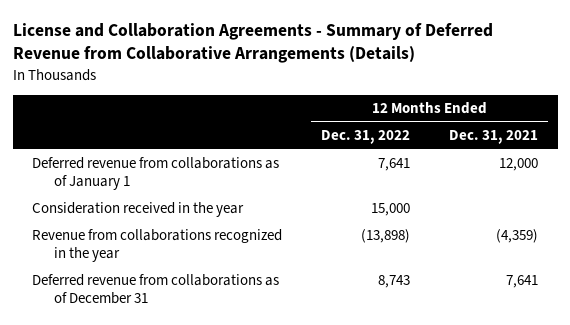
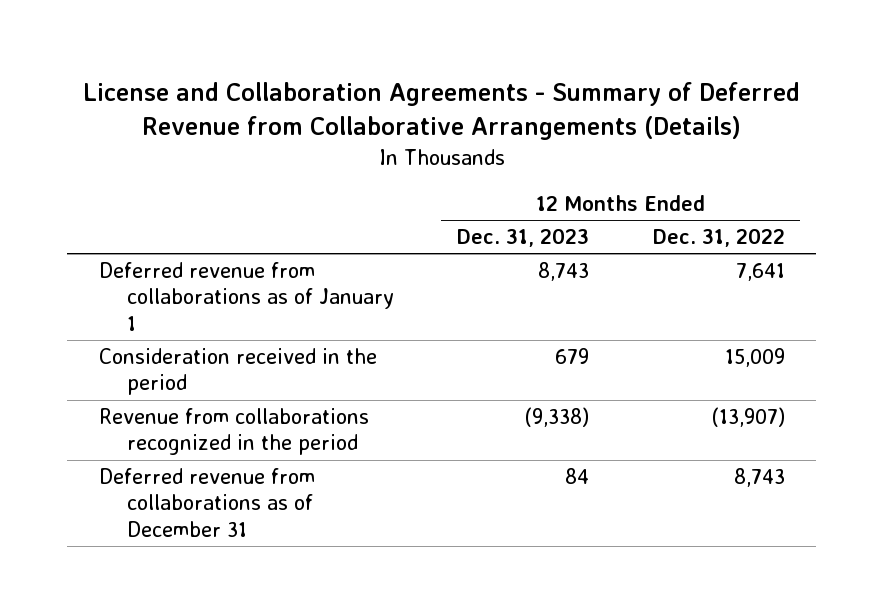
[449,130,539,145] Dec. 31, 2021 -> none
none -> [457,228,590,248] Dec. 31, 2023
[32,202,245,218] Consideration received in the year -> [98,348,377,396] Consideration received in the period
[371,203,411,217] 15,000 -> [724,348,785,368] 15,009
[32,229,283,263] Revenue from collaborations recognized in the year -> [98,408,369,456] Revenue from collaborations recognized in the period
[361,229,411,244] (13,898) -> [710,407,785,428] (13,907)

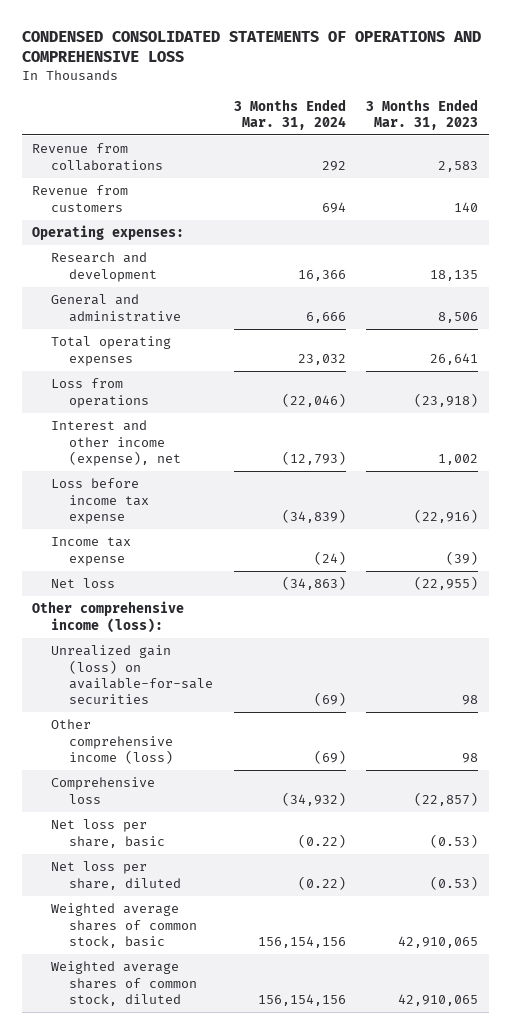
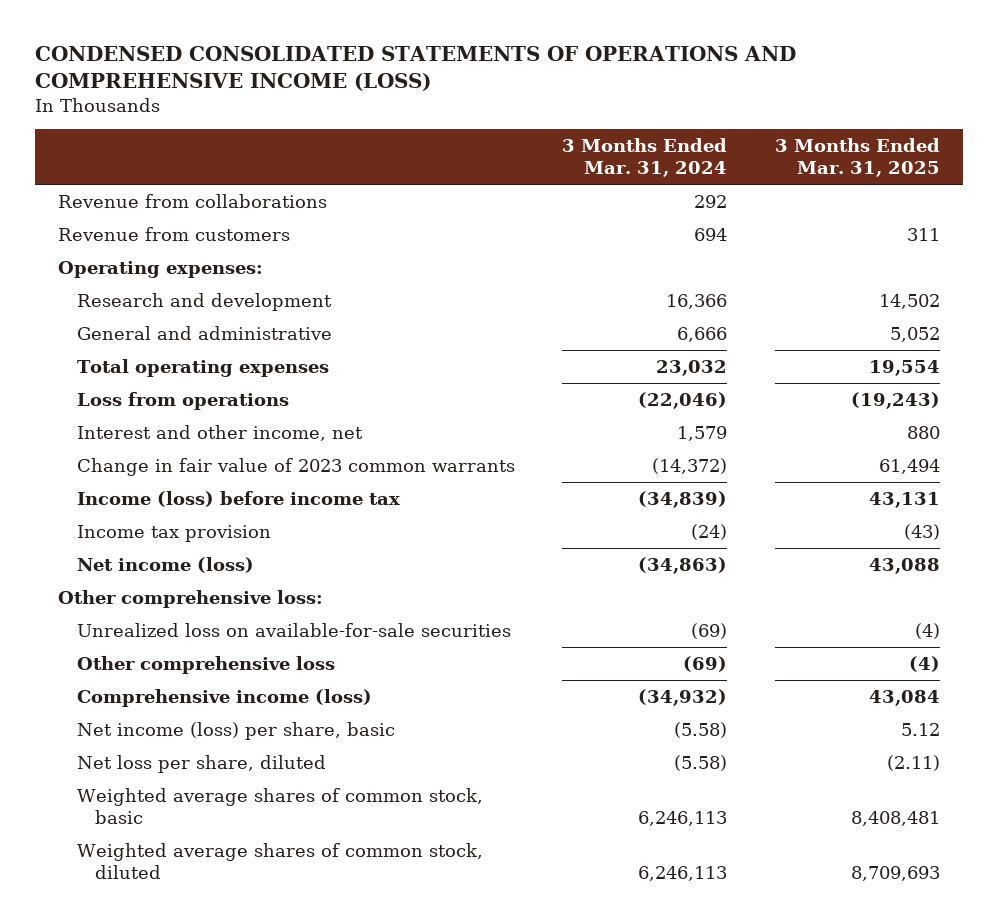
[21,31,481,63] CONDENSED CONSOLIDATED STATEMENTS OF OPERATIONS AND COMPREHENSIVE LOSS -> [34,46,796,92] CONDENSED CONSOLIDATED STATEMENTS OF OPERATIONS AND COMPREHENSIVE INCOME (LOSS)
[366,98,479,130] 3 Months Ended Mar. 31, 2023 -> none
none -> [774,138,940,178] 3 Months Ended Mar. 31, 2025
[50,420,182,466] Interest and other income (expense), net -> [76,425,363,442] Interest and other income, net
[281,450,346,465] (12,793) -> [677,426,728,442] 1,579
none -> [76,458,515,477] Change in fair value of 2023 common warrants
[50,478,150,524] Loss before income tax expense -> [76,491,400,508] Income (loss) before income tax
[50,537,131,566] Income tax expense -> [76,525,271,543] Income tax provision
[50,578,115,589] Net loss -> [76,557,254,574] Net income (loss)
[31,601,184,633] Other comprehensive income (loss): -> [58,590,324,609] Other comprehensive loss:
[50,645,214,705] Unrealized gain (loss) on available-for-sale securities -> [76,623,511,638] Unrealized loss on available-for-sale securities
[50,719,174,764] Other comprehensive income (loss) -> [76,656,335,675] Other comprehensive loss
[50,777,155,804] Comprehensive loss -> [76,689,372,708] Comprehensive income (loss)
[50,819,166,848] Net loss per share, basic -> [76,722,395,741] Net income (loss) per share, basic
[297,833,346,848] (0.22) -> [674,722,728,739] (5.58)
[297,875,346,890] (0.22) -> [674,755,728,772] (5.58)
[257,935,346,948] 156,154,156 -> [638,810,728,826] 6,246,113
[257,993,346,1006] 156,154,156 -> [638,865,728,881] 6,246,113

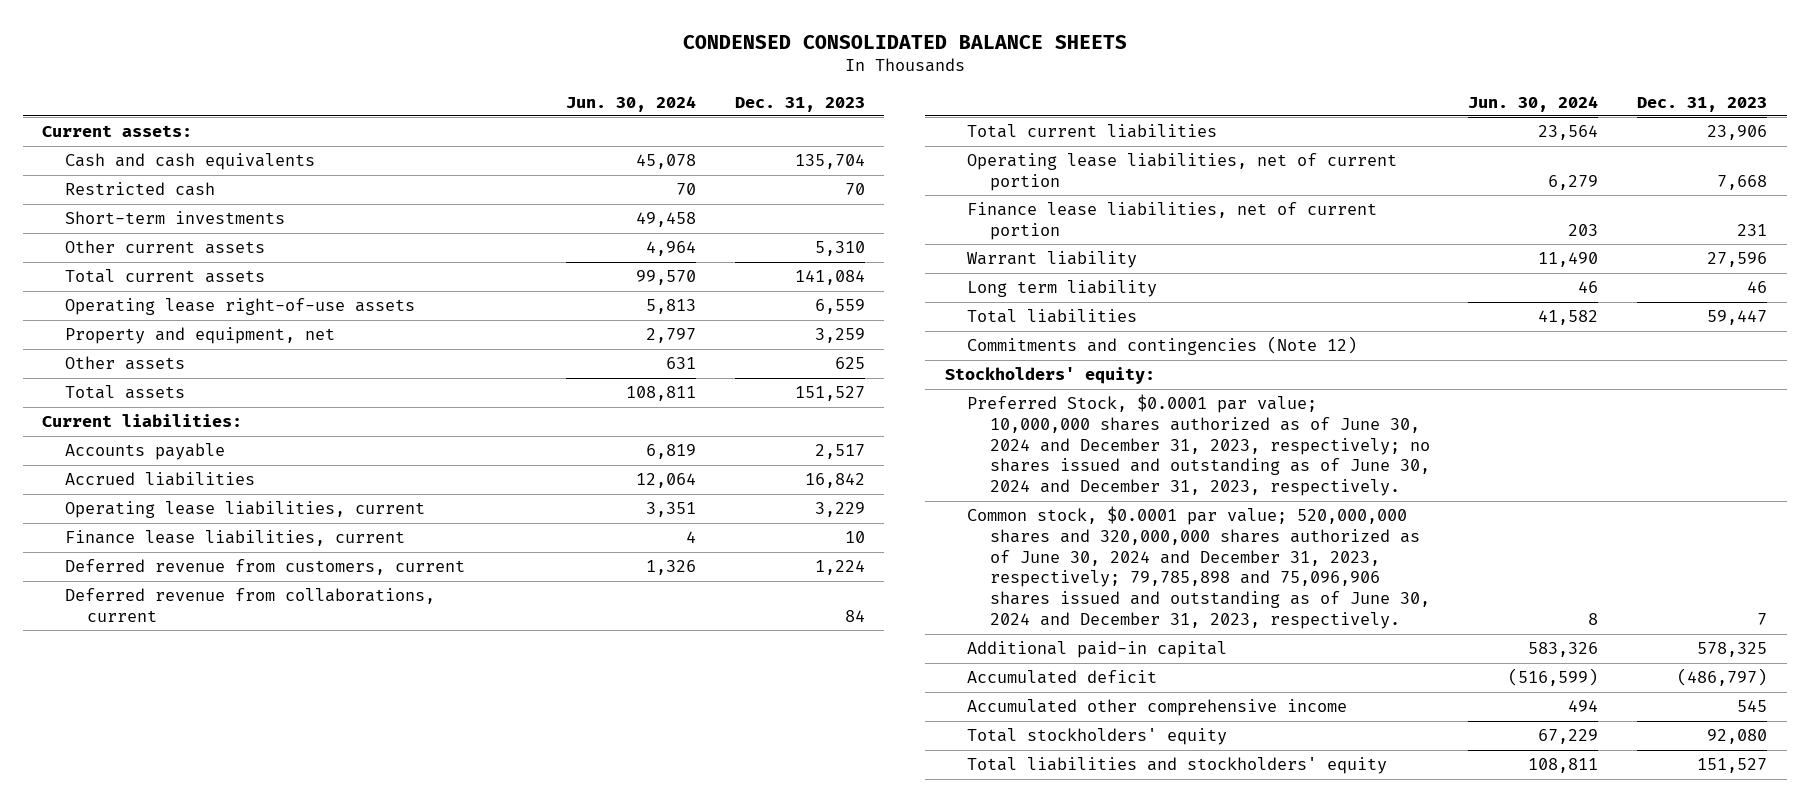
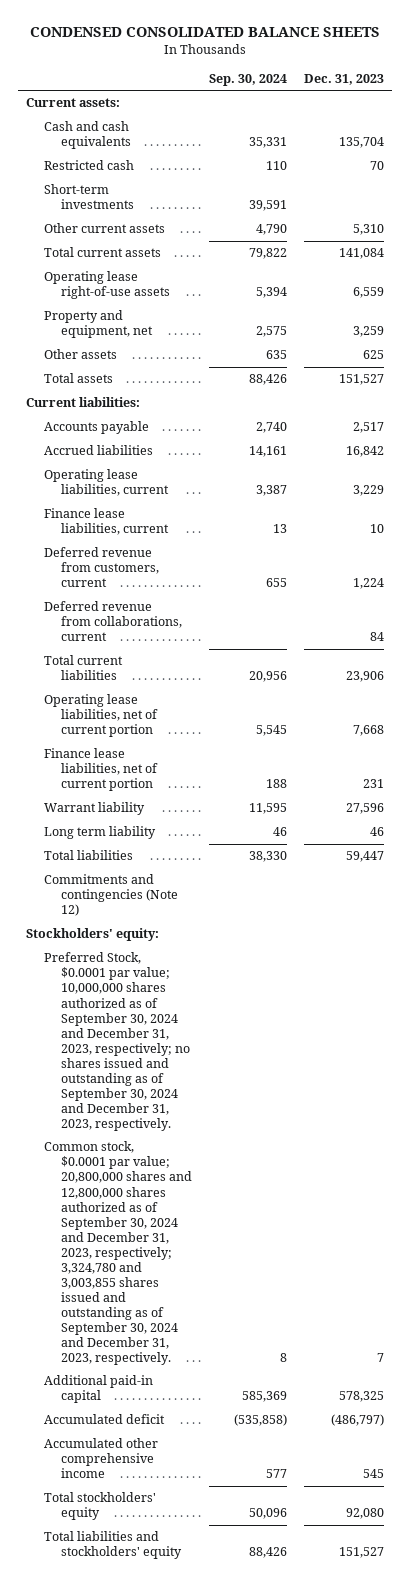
[565,95,696,112] Jun. 30, 2024 -> none
none -> [209,73,288,86] Sep. 30, 2024
[967,394,1430,497] Preferred Stock, $0.0001 par value; 10,000,000 shares authorized as of June 30, 2024 and December 31, 2023, respectively; no shares issued and outstanding as of June 30, 2024 and December 31, 2023, respectively. -> [43,952,191,1131] Preferred Stock, $0.0001 par value; 10,000,000 shares authorized as of September 30, 2024 and December 31, 2023, respectively; no shares issued and outstanding as of September 30, 2024 and December 31, 2023, respectively.
[967,506,1430,630] Common stock, $0.0001 par value; 520,000,000 shares and 320,000,000 shares authorized as of June 30, 2024 and December 31, 2023, respectively; 79,785,898 and 75,096,906 shares issued and outstanding as of June 30, 2024 and December 31, 2023, respectively. -> [43,1141,193,1366] Common stock, $0.0001 par value; 20,800,000 shares and 12,800,000 shares authorized as of September 30, 2024 and December 31, 2023, respectively; 3,324,780 and 3,003,855 shares issued and outstanding as of September 30, 2024 and December 31, 2023, respectively.

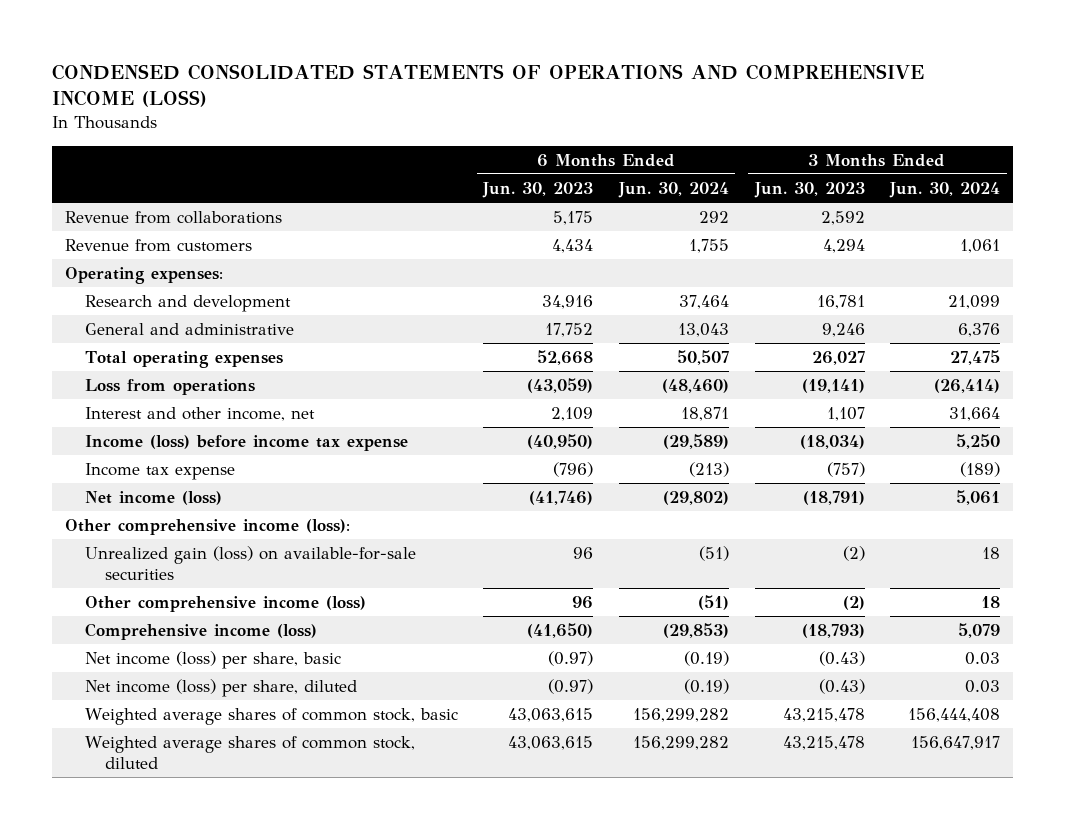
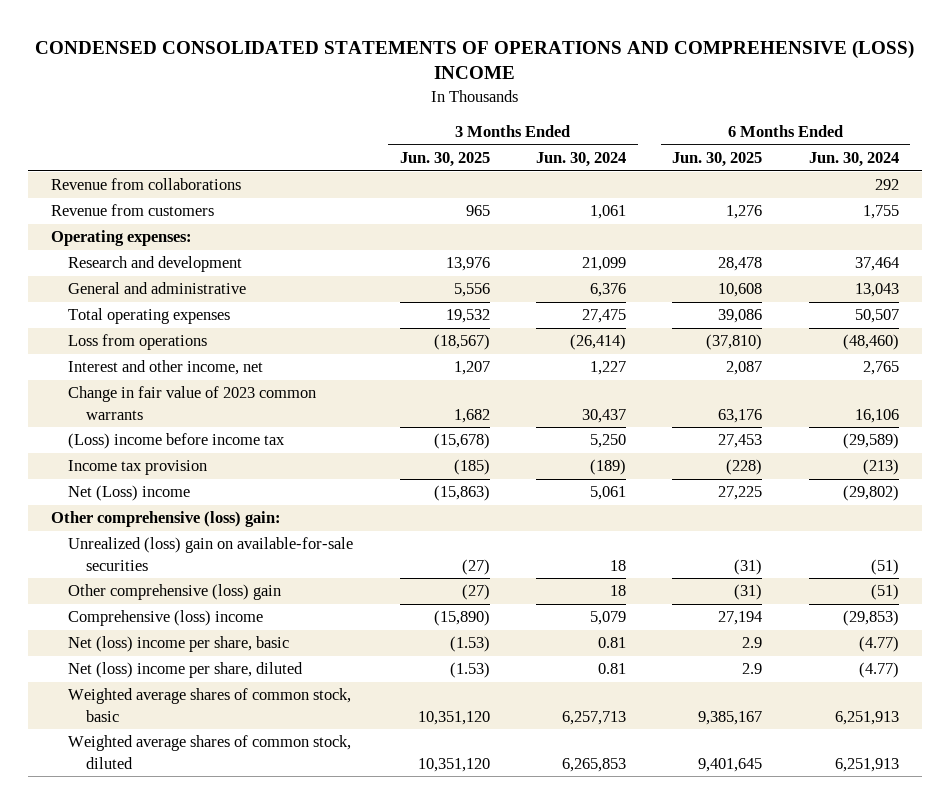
[51,63,924,108] CONDENSED CONSOLIDATED STATEMENTS OF OPERATIONS AND COMPREHENSIVE INCOME (LOSS) -> [35,39,915,80] CONDENSED CONSOLIDATED STATEMENTS OF OPERATIONS AND COMPREHENSIVE (LOSS) INCOME
[482,181,594,198] Jun. 30, 2023 -> none
[753,181,865,198] Jun. 30, 2023 -> none
none -> [399,152,490,168] Jun. 30, 2025
none -> [672,152,763,168] Jun. 30, 2025
[681,407,730,422] 18,871 -> [862,361,899,376] 2,765
[949,407,1001,422] 31,664 -> [590,361,627,376] 1,227
none -> [68,386,317,420] Change in fair value of 2023 common warrants
[84,435,408,452] Income (loss) before income tax expense -> [68,433,286,450] (Loss) income before income tax
[84,463,235,481] Income tax expense -> [68,460,208,476] Income tax provision
[84,491,222,506] Net income (loss) -> [68,485,191,502] Net (Loss) income
[64,519,350,536] Other comprehensive income (loss): -> [51,511,282,528] Other comprehensive (loss) gain:
[84,546,416,581] Unrealized gain (loss) on available-for-sale securities -> [68,537,354,571] Unrealized (loss) gain on available-for-sale securities
[84,596,366,613] Other comprehensive income (loss) -> [68,584,282,601] Other comprehensive (loss) gain
[84,623,317,641] Comprehensive income (loss) -> [68,610,264,627] Comprehensive (loss) income
[84,651,341,670] Net income (loss) per share, basic -> [68,636,290,653] Net (loss) income per share, basic
[684,651,730,667] (0.19) -> [858,636,899,653] (4.77)
[965,652,1001,666] 0.03 -> [598,637,627,649] 0.81
[84,679,357,698] Net income (loss) per share, diluted -> [68,662,304,679] Net (loss) income per share, diluted
[684,679,730,695] (0.19) -> [858,662,899,679] (4.77)
[965,680,1001,694] 0.03 -> [598,663,627,675] 0.81
[633,708,730,723] 156,299,282 -> [834,710,899,725] 6,251,913
[908,708,1001,723] 156,444,408 -> [562,710,627,725] 6,257,713
[633,736,730,751] 156,299,282 -> [834,757,899,772] 6,251,913
[911,736,1001,751] 156,647,917 -> [562,757,627,772] 6,265,853

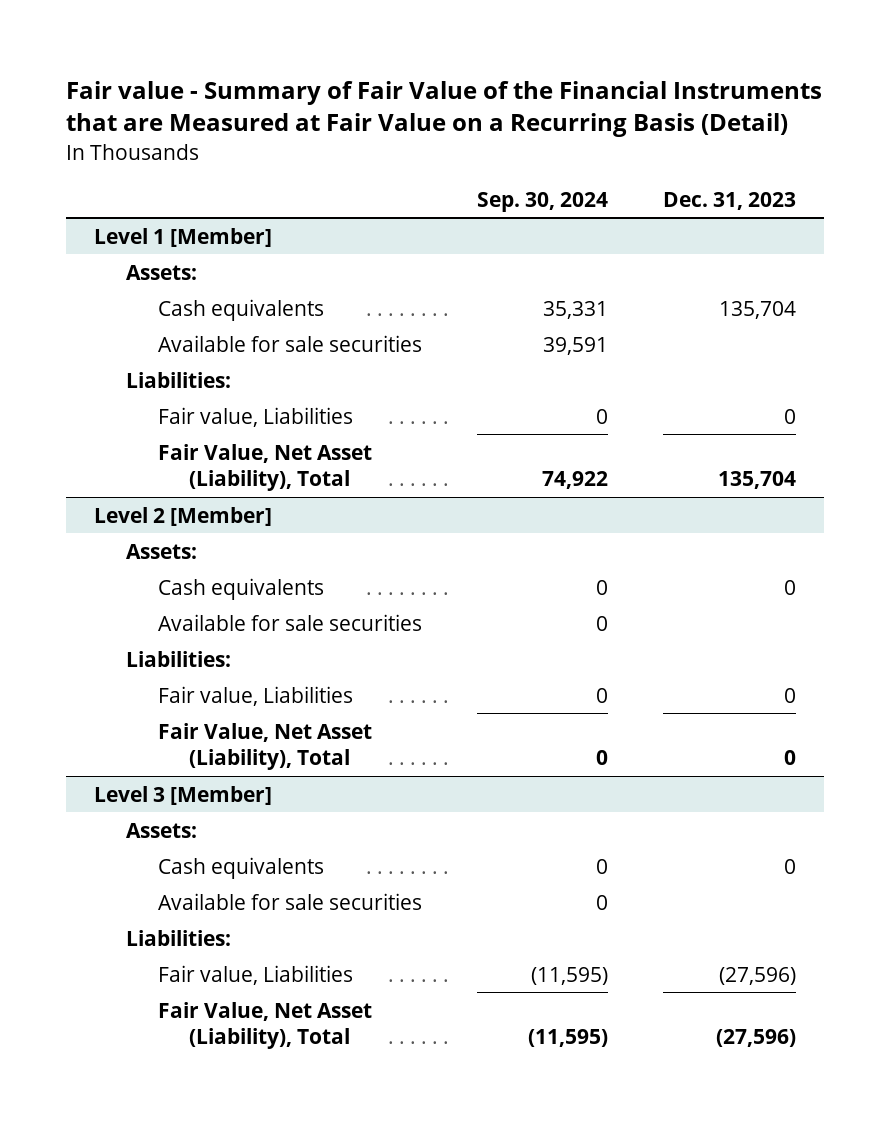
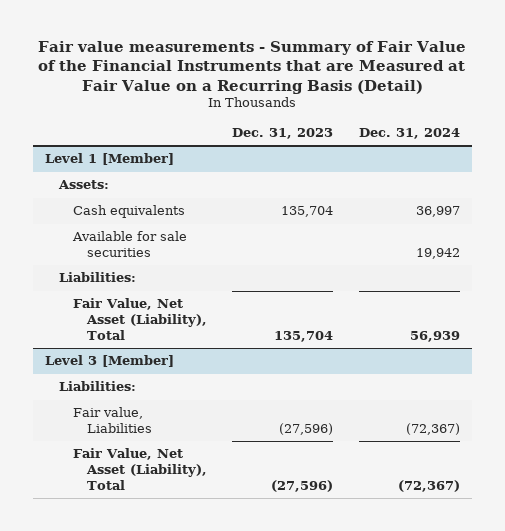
[66,80,823,138] Fair value - Summary of Fair Value of the Financial Instruments that are Measured at Fair Value on a Recurring Basis (Detail) -> [38,41,467,94] Fair value measurements - Summary of Fair Value of the Financial Instruments that are Measured at Fair Value on a Recurring Basis (Detail)
[476,191,608,212] Sep. 30, 2024 -> none
none -> [358,128,460,140] Dec. 31, 2024
[157,406,353,427] Fair value, Liabilities -> none
[93,506,272,526] Level 2 [Member] -> none
[125,543,197,559] Assets: -> none
[157,577,324,600] Cash equivalents -> none
[157,613,422,631] Available for sale securities -> none
[125,650,231,667] Liabilities: -> none
[157,685,353,706] Fair value, Liabilities -> none
[157,722,372,771] Fair Value, Net Asset (Liability), Total -> none
[125,822,197,838] Assets: -> none
[157,856,324,879] Cash equivalents -> none
[157,892,422,910] Available for sale securities -> none

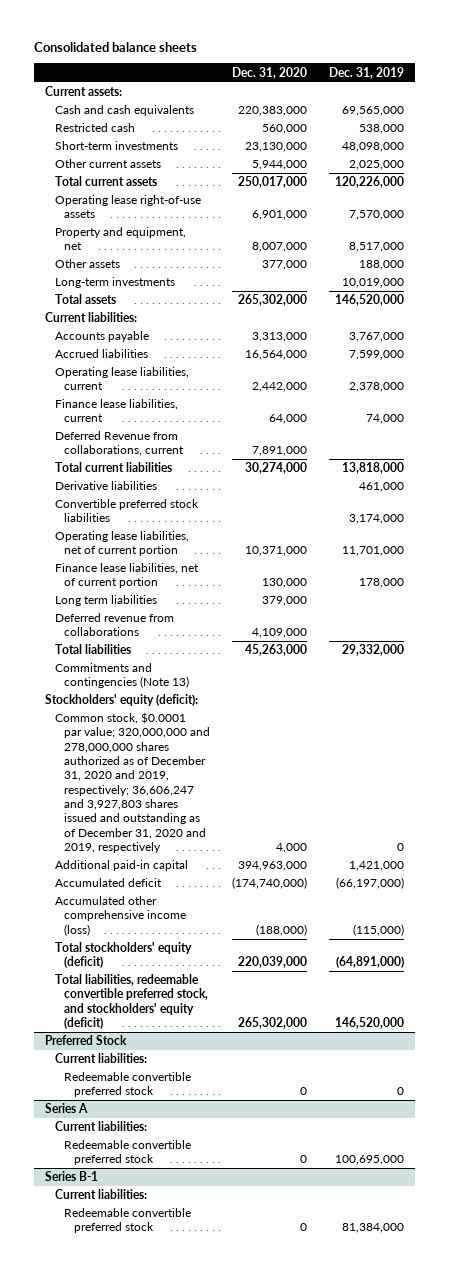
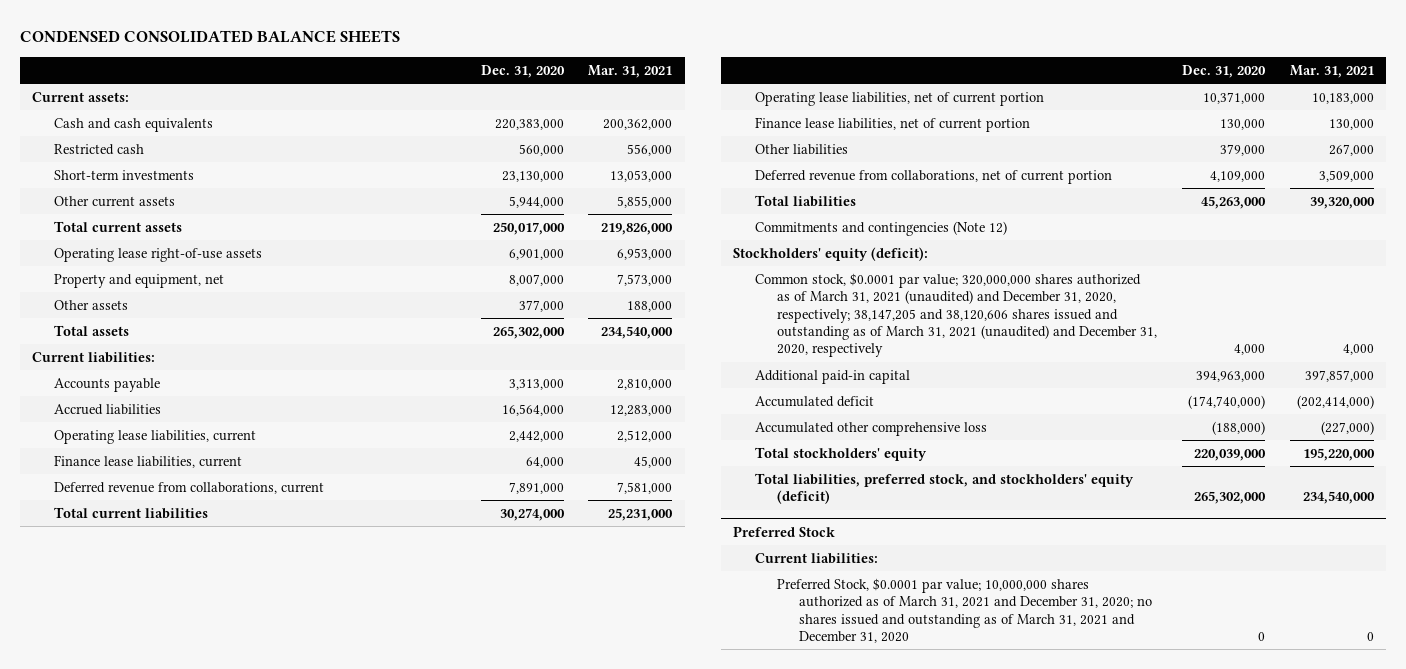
[34,41,198,52] Consolidated balance sheets -> [19,30,400,44] CONDENSED CONSOLIDATED BALANCE SHEETS
[329,66,405,79] Dec. 31, 2019 -> none
none -> [588,64,673,78] Mar. 31, 2021
[54,277,175,289] Long-term investments -> none
[54,431,185,457] Deferred Revenue from collaborations, current -> [54,481,325,494] Deferred revenue from collaborations, current
[54,481,157,491] Derivative liabilities -> none
[54,499,199,523] Convertible preferred stock liabilities -> none
[54,595,157,607] Long term liabilities -> [755,143,849,155] Other liabilities
[54,613,174,637] Deferred revenue from collaborations -> [755,169,1113,184] Deferred revenue from collaborations, net of current portion
[54,663,190,689] Commitments and contingencies (Note 13) -> [755,220,1008,236] Commitments and contingencies (Note 12)
[54,712,211,853] Common stock, $0.0001 par value; 320,000,000 and 278,000,000 shares authorized as of December 31, 2020 and 2019, respectively; 36,606,247 and 3,927,803 shares issued and outstanding as of December 31, 2020 and 2019, respectively -> [755,272,1158,358] Common stock, $0.0001 par value; 320,000,000 shares authorized as of March 31, 2021 (unaudited) and December 31, 2020, respectively; 38,147,205 and 38,120,606 shares issued and outstanding as of March 31, 2021 (unaudited) and December 31, 2020, respectively
[54,896,187,936] Accumulated other comprehensive income (loss) -> [755,421,988,436] Accumulated other comprehensive loss
[54,942,192,969] Total stockholders' equity (deficit) -> [755,446,928,461] Total stockholders' equity
[54,974,209,1030] Total liabilities, redeemable convertible preferred stock, and stockholders' equity (deficit) -> [755,472,1135,505] Total liabilities, preferred stock, and stockholders' equity (deficit)
[45,1103,89,1114] Series A -> none
[54,1121,147,1132] Current liabilities: -> none
[64,1140,192,1166] Redeemable convertible preferred stock -> none
[45,1171,99,1182] Series B-1 -> none
[54,1189,147,1200] Current liabilities: -> none
[64,1208,192,1234] Redeemable convertible preferred stock -> none
[64,1072,192,1098] Redeemable convertible preferred stock -> [777,577,1153,643] Preferred Stock, $0.0001 par value; 10,000,000 shares authorized as of March 31, 2021 and December 31, 2020; no shares issued and outstanding as of March 31, 2021 and December 31, 2020

